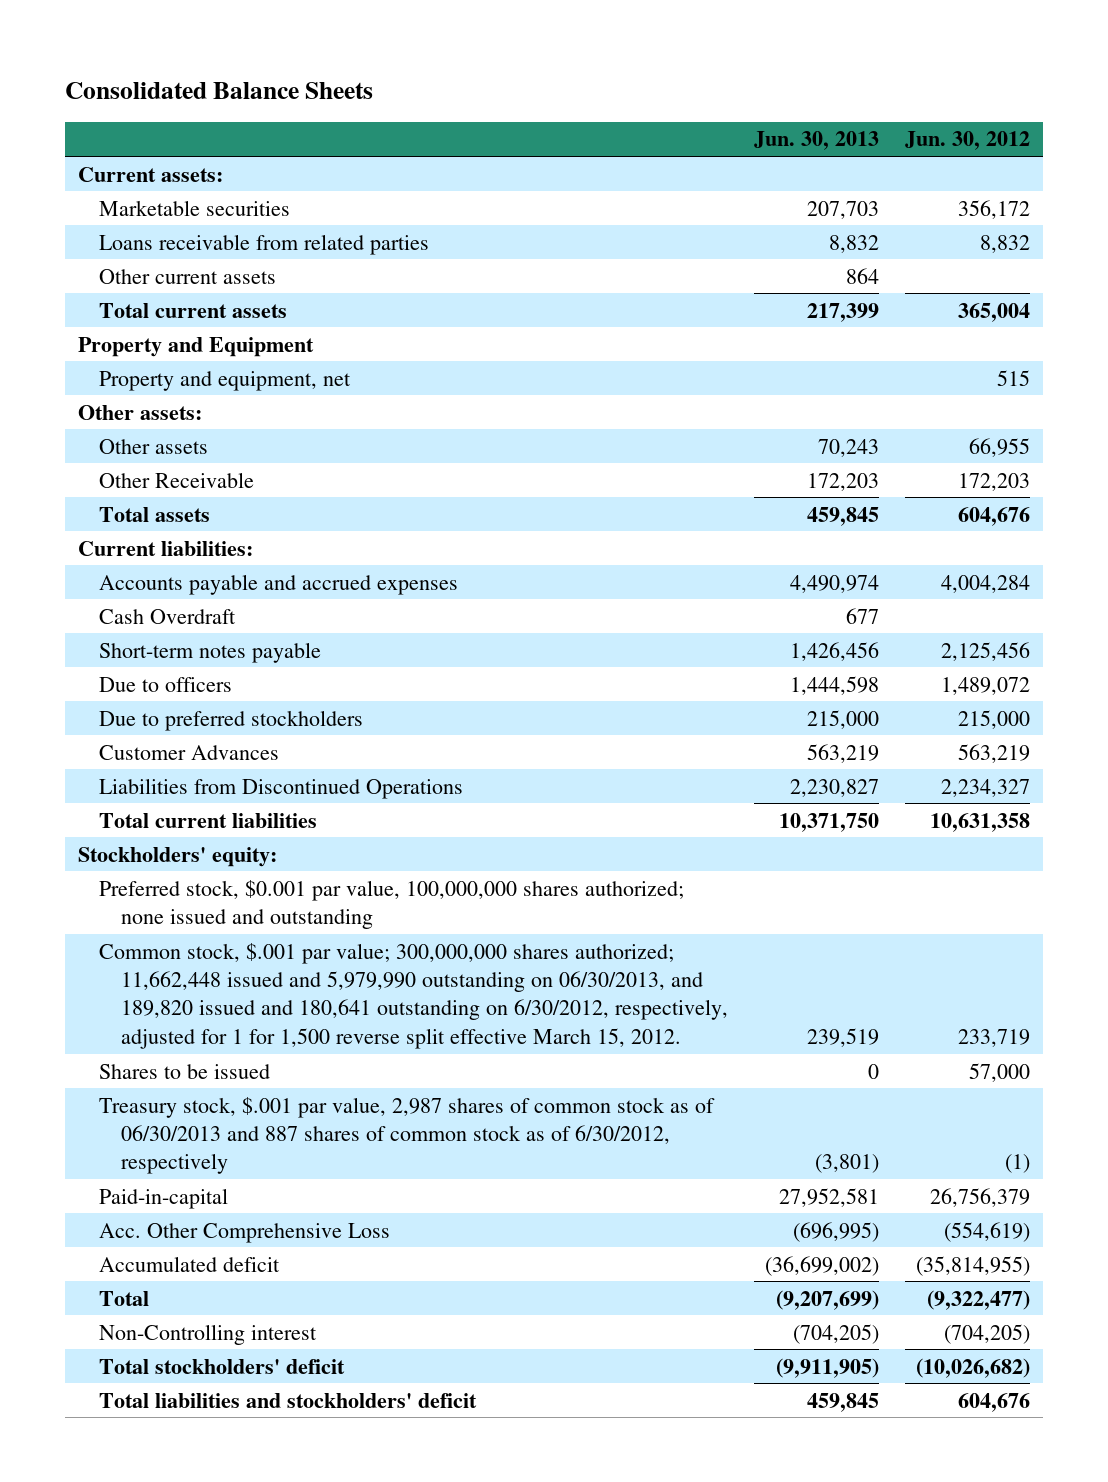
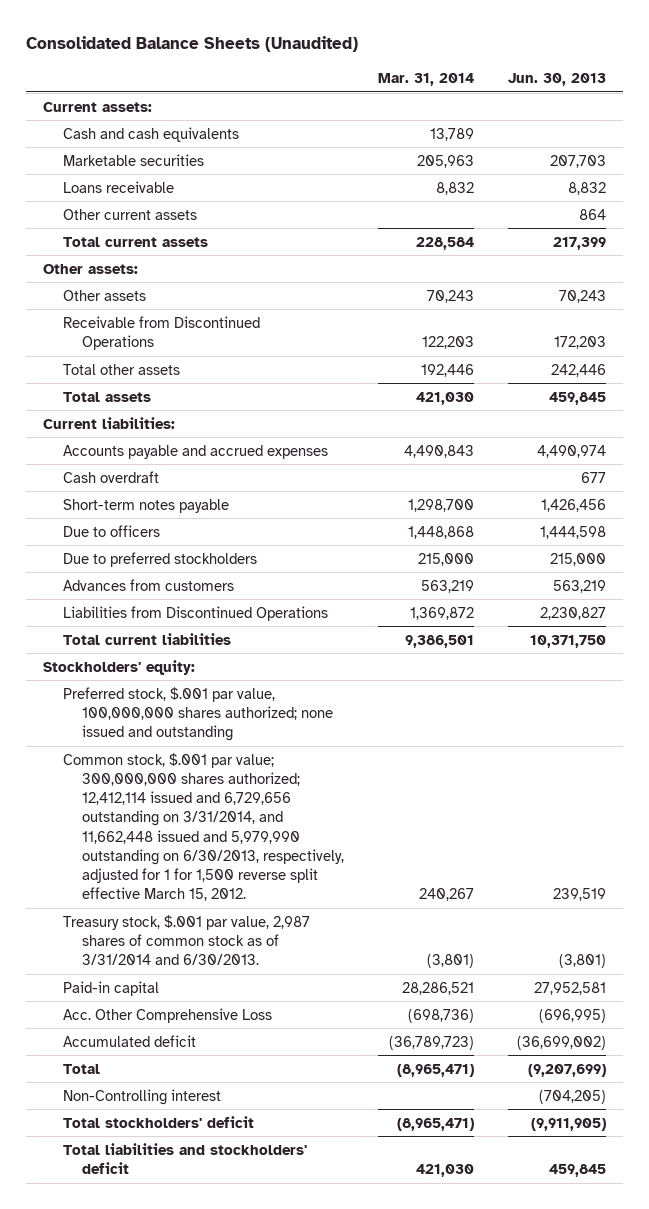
[64,82,373,100] Consolidated Balance Sheets -> [25,36,358,53] Consolidated Balance Sheets (Unaudited)
[905,131,1031,151] Jun. 30, 2012 -> none
none -> [378,73,475,87] Mar. 31, 2014
none -> [62,126,239,142] Cash and cash equivalents
[99,233,430,255] Loans receivable from related parties -> [62,180,174,193] Loans receivable
[78,336,315,357] Property and Equipment -> none
[99,370,352,391] Property and equipment, net -> none
[99,471,255,488] Other Receivable -> [62,315,260,351] Receivable from Discontinued Operations
none -> [62,363,180,375] Total other assets
[99,608,237,624] Cash Overdraft -> [62,470,159,483] Cash overdraft
[99,744,280,760] Customer Advances -> [62,578,234,591] Advances from customers
[99,1063,271,1079] Shares to be issued -> none
[99,879,685,929] Preferred stock, $0.001 par value, 100,000,000 shares authorized; none issued and outstanding -> [62,686,334,742] Preferred stock, $.001 par value, 100,000,000 shares authorized; none issued and outstanding
[99,942,728,1049] Common stock, $.001 par value; 300,000,000 shares authorized; 11,662,448 issued and 5,979,990 outstanding on 06/30/2013, and 189,820 issued and 180,641 outstanding on 6/30/2012, respectively, adjusted for 1 for 1,500 reverse split effective March 15, 2012. -> [62,752,345,902] Common stock, $.001 par value; 300,000,000 shares authorized; 12,412,114 issued and 6,729,656 outstanding on 3/31/2014, and 11,662,448 issued and 5,979,990 outstanding on 6/30/2013, respectively, adjusted for 1 for 1,500 reverse split effective March 15, 2012.
[99,1096,716,1175] Treasury stock, $.001 par value, 2,987 shares of common stock as of 06/30/2013 and 887 shares of common stock as of 6/30/2012, respectively -> [62,914,310,966] Treasury stock, $.001 par value, 2,987 shares of common stock as of 3/31/2014 and 6/30/2013.
[99,1187,229,1209] Paid-in-capital -> [62,980,159,996] Paid-in capital

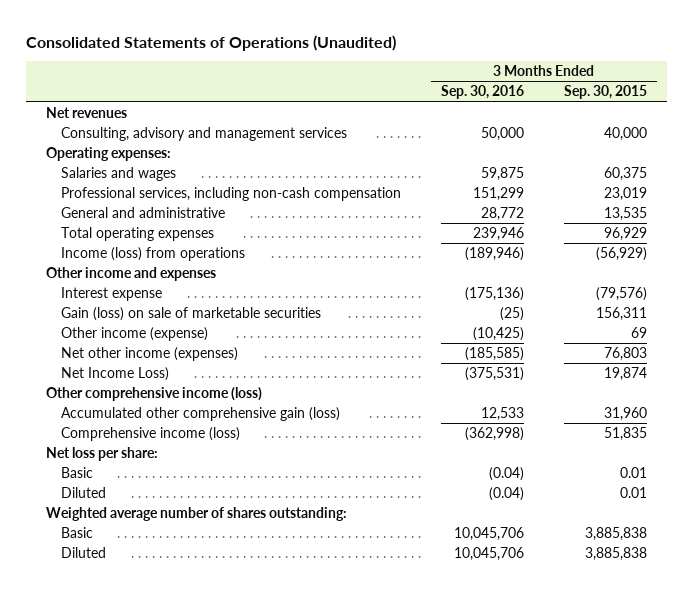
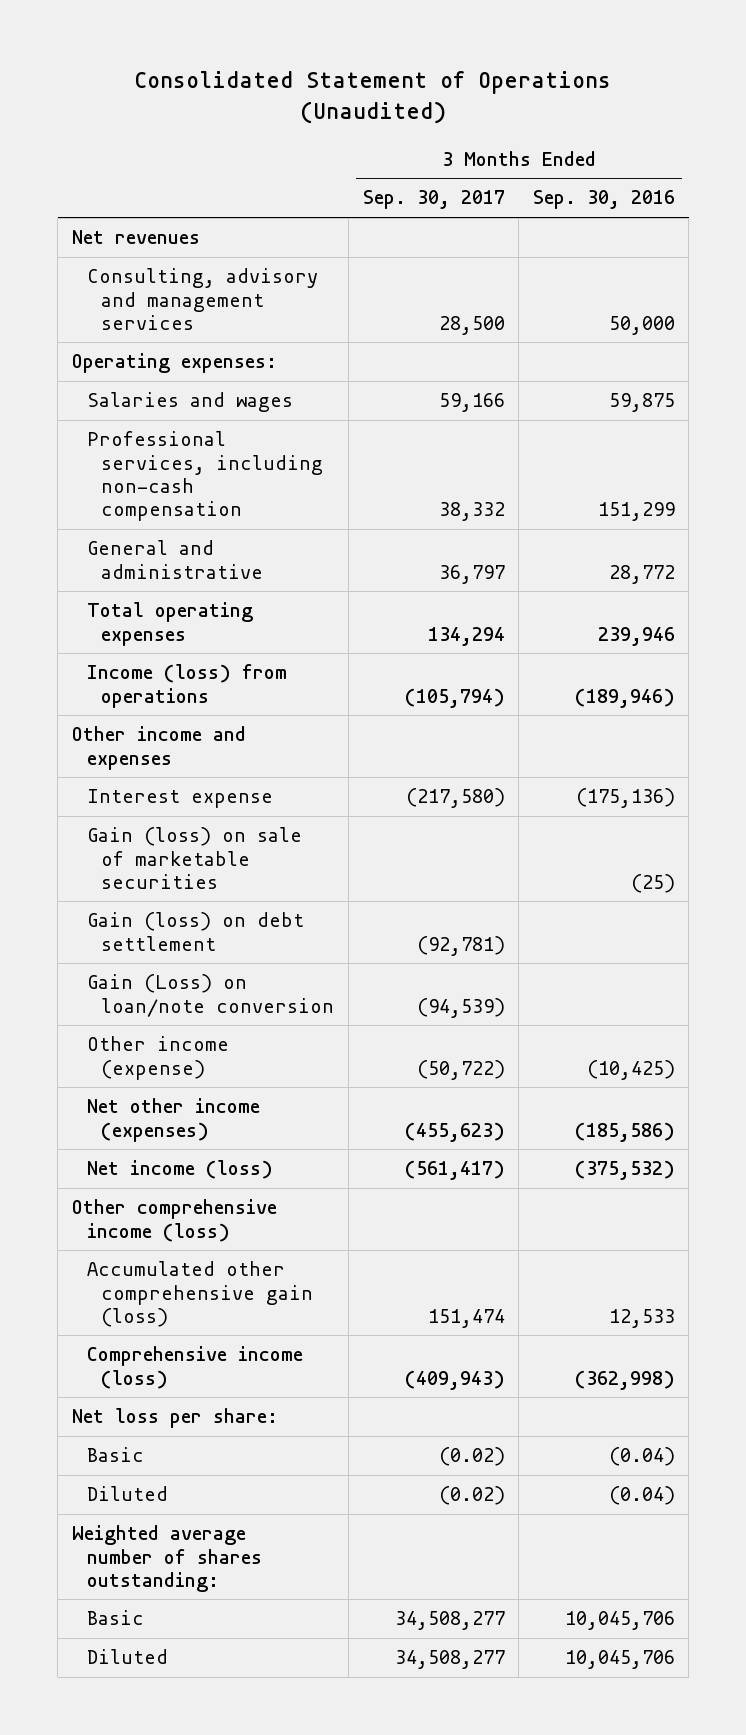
[26,34,397,51] Consolidated Statements of Operations (Unaudited) -> [134,71,612,125] Consolidated Statement of Operations (Unaudited)
[563,85,647,100] Sep. 30, 2015 -> none
none -> [362,190,505,210] Sep. 30, 2017
none -> [86,912,304,951] Gain (loss) on debt settlement
none -> [86,974,335,1017] Gain (Loss) on loan/note conversion
[464,347,524,362] (185,585) -> [574,1121,675,1142] (185,586)
[60,367,169,382] Net Income Loss) -> [86,1160,273,1180] Net income (loss)
[464,367,524,382] (375,531) -> [574,1160,675,1181] (375,532)

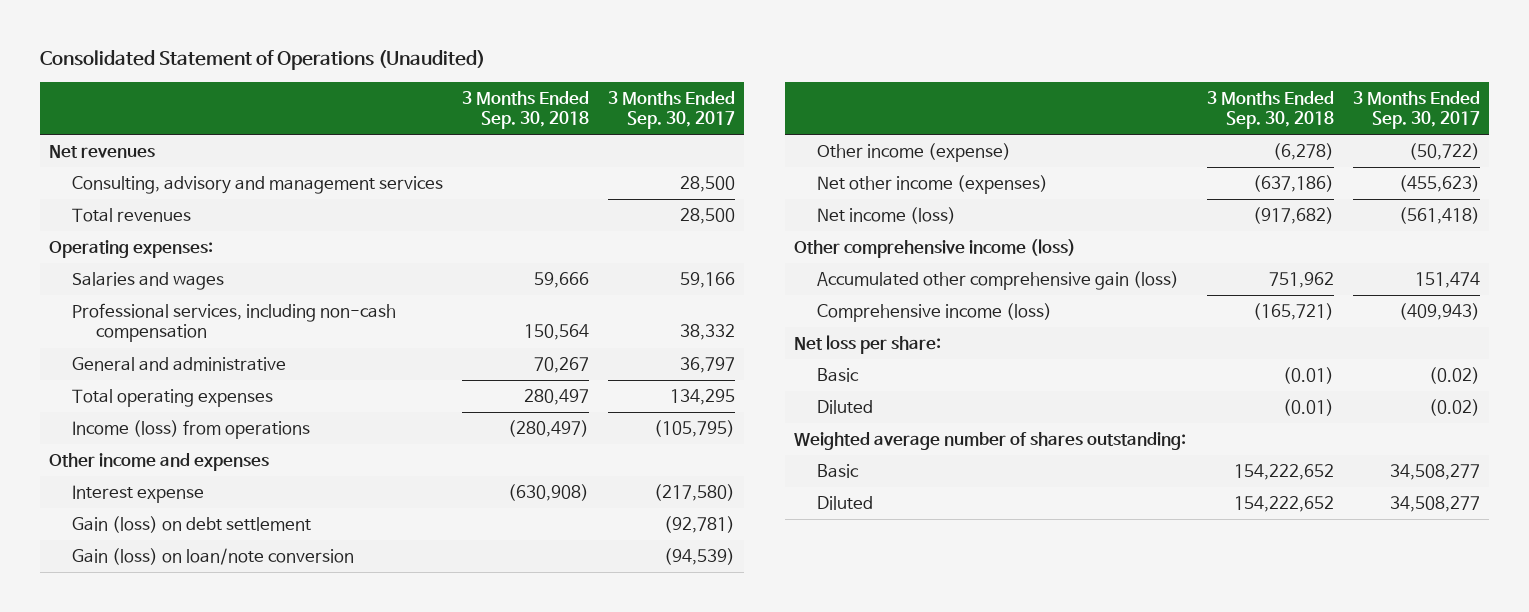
[532,190,675,210] Sep. 30, 2016 -> none
none -> [462,90,590,130] 3 Months Ended Sep. 30, 2018
none -> [72,208,192,223] Total revenues
[427,626,505,646] 134,294 -> [669,389,735,406] 134,295
[404,687,505,708] (105,794) -> [653,420,735,438] (105,795)
[86,827,302,889] Gain (loss) on sale of marketable securities -> none
[86,974,335,1017] Gain (Loss) on loan/note conversion -> [72,548,355,566] Gain (loss) on loan/note conversion
[404,1160,505,1181] (561,417) -> [1398,207,1480,225] (561,418)

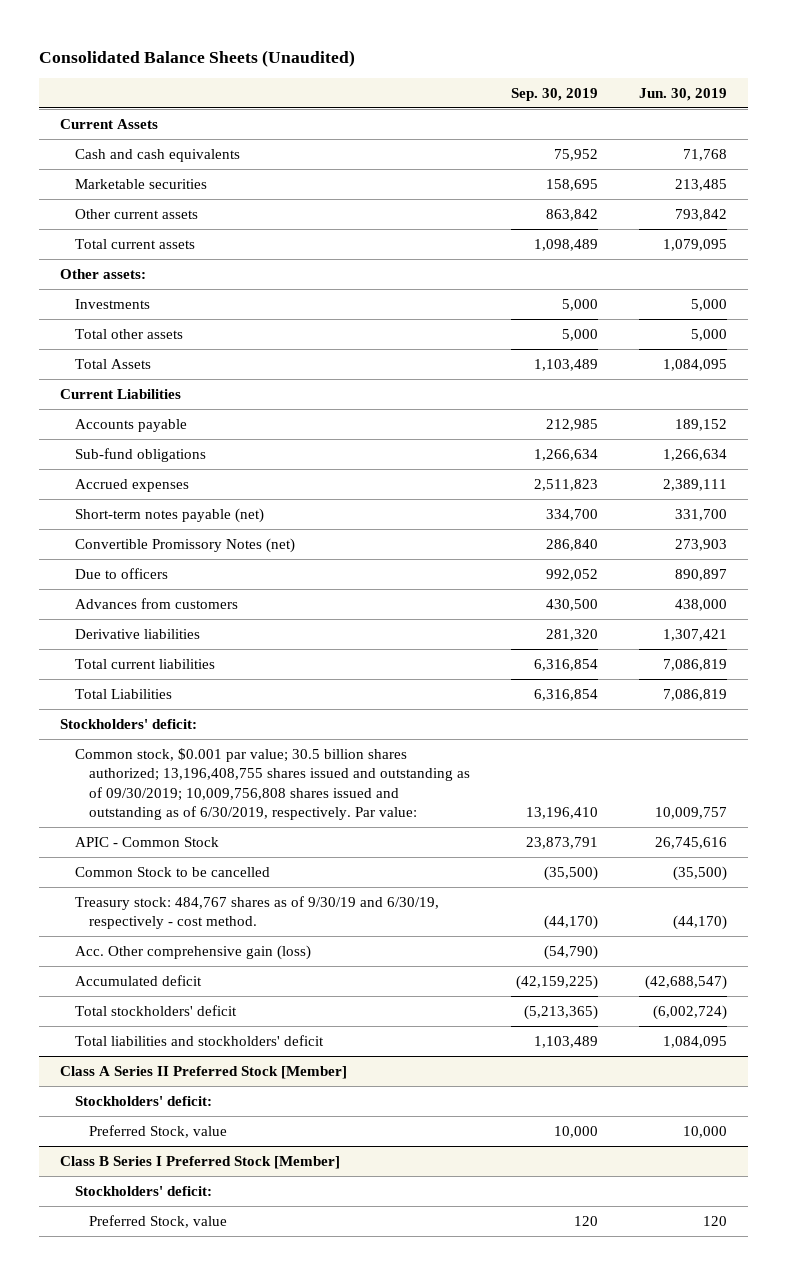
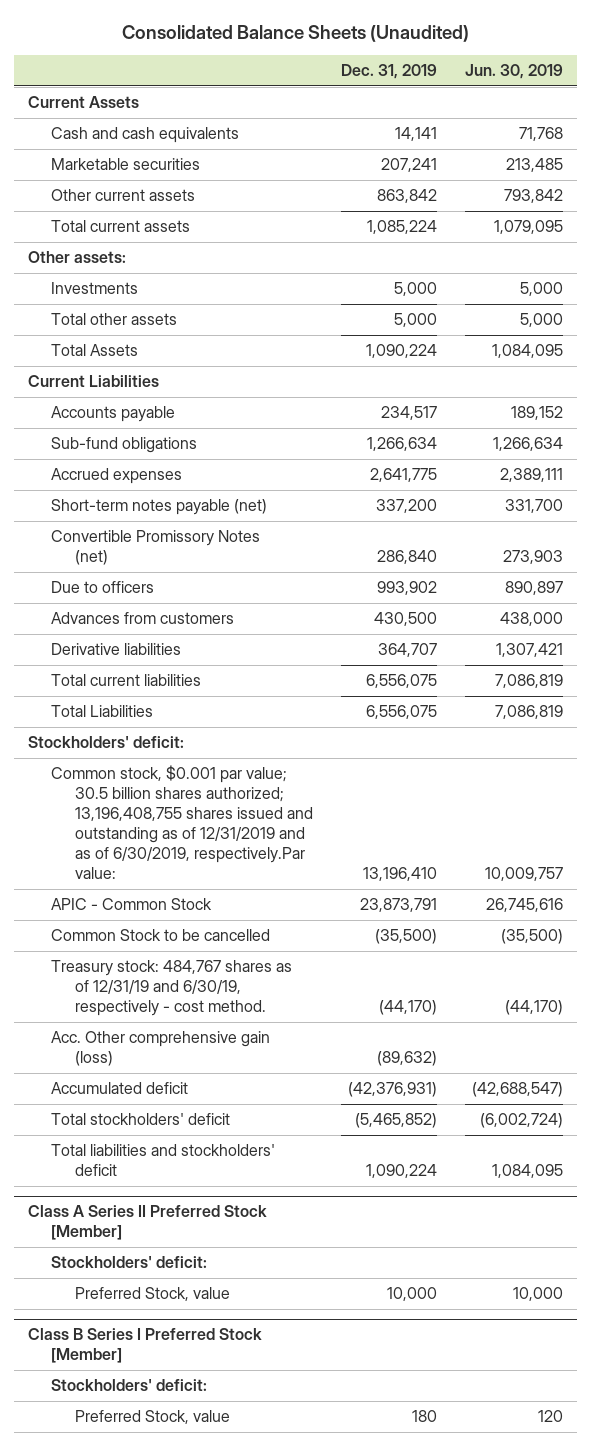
[511,87,599,101] Sep. 30, 2019 -> none
none -> [341,64,438,80] Dec. 31, 2019
[74,747,471,821] Common stock, $0.001 par value; 30.5 billion shares authorized; 13,196,408,755 shares issued and outstanding as of 09/30/2019; 10,009,756,808 shares issued and outstanding as of 6/30/2019, respectively. Par value: -> [51,765,313,880] Common stock, $0.001 par value; 30.5 billion shares authorized; 13,196,408,755 shares issued and outstanding as of 12/31/2019 and as of 6/30/2019, respectively.Par value:
[74,895,439,930] Treasury stock: 484,767 shares as of 9/30/19 and 6/30/19, respectively - cost method. -> [51,960,293,1017] Treasury stock: 484,767 shares as of 12/31/19 and 6/30/19, respectively - cost method.

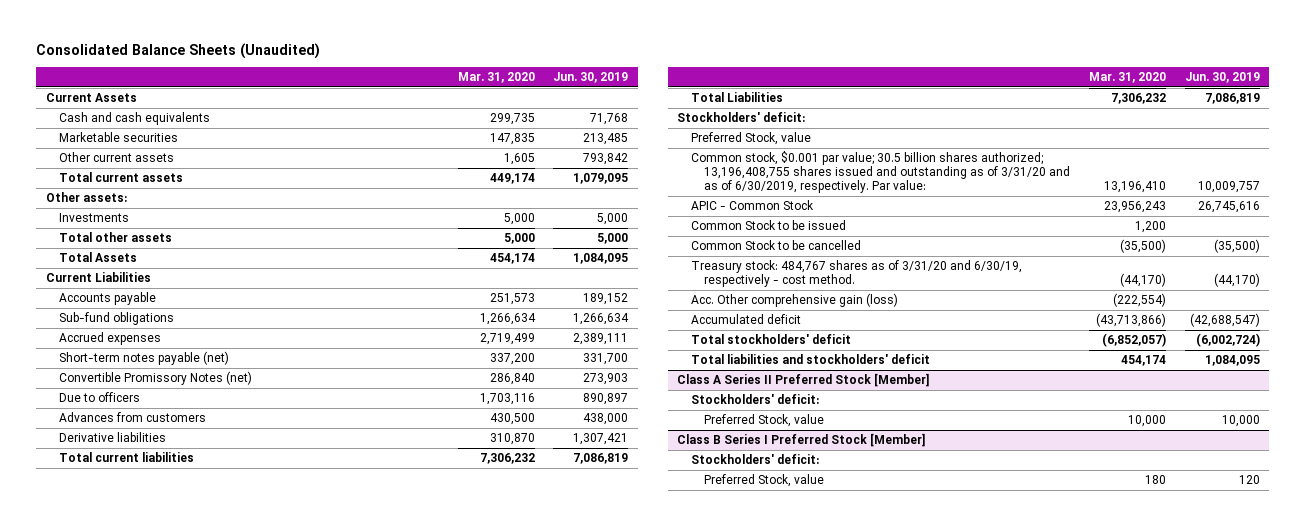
[341,64,438,80] Dec. 31, 2019 -> none
none -> [457,72,535,84] Mar. 31, 2020
none -> [690,132,811,146] Preferred Stock, value
[51,765,313,880] Common stock, $0.001 par value; 30.5 billion shares authorized; 13,196,408,755 shares issued and outstanding as of 12/31/2019 and as of 6/30/2019, respectively.Par value: -> [690,151,1071,194] Common stock, $0.001 par value; 30.5 billion shares authorized; 13,196,408,755 shares issued and outstanding as of 3/31/20 and as of 6/30/2019, respectively. Par value:
none -> [690,220,846,231] Common Stock to be issued
[51,960,293,1017] Treasury stock: 484,767 shares as of 12/31/19 and 6/30/19, respectively - cost method. -> [690,260,1022,288] Treasury stock: 484,767 shares as of 3/31/20 and 6/30/19, respectively - cost method.

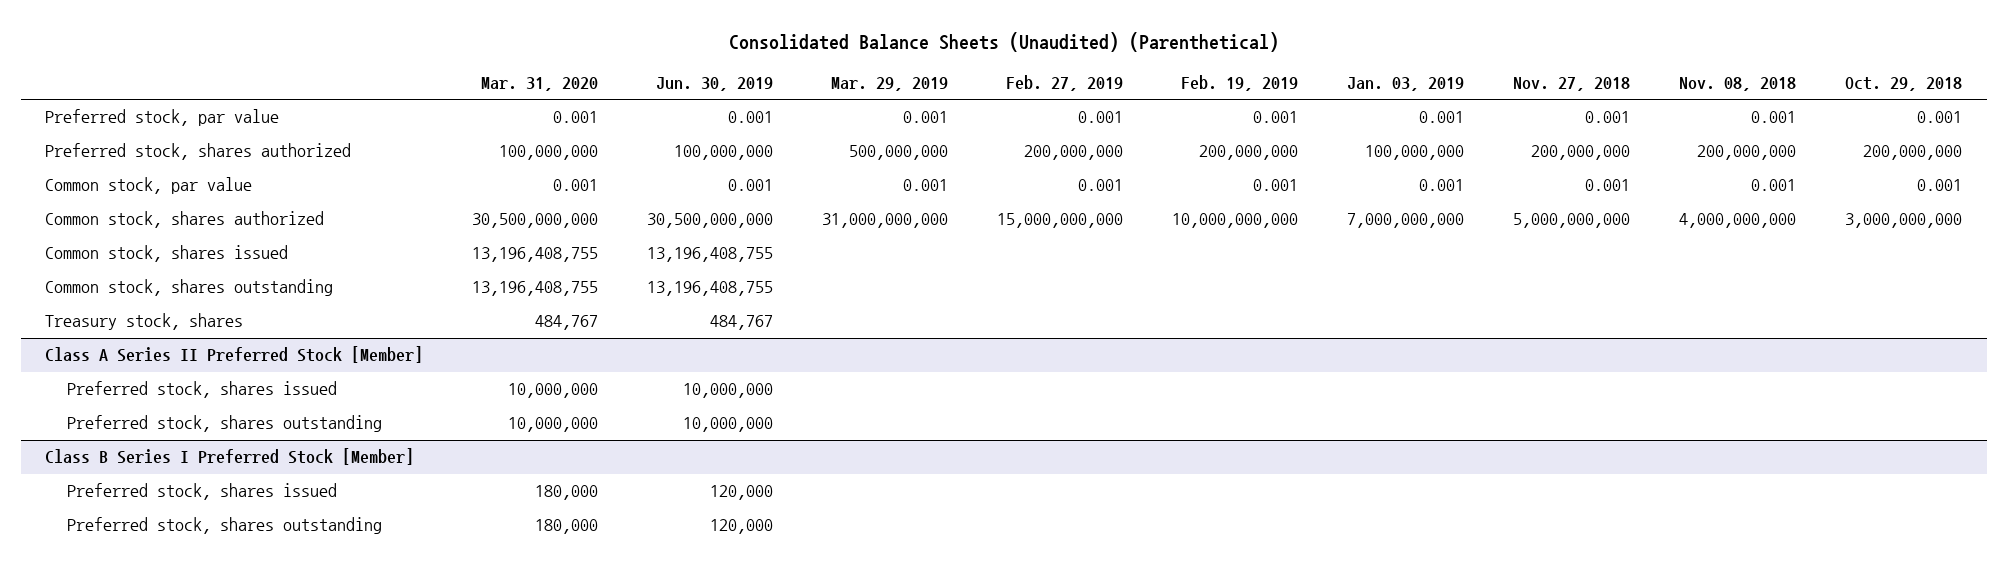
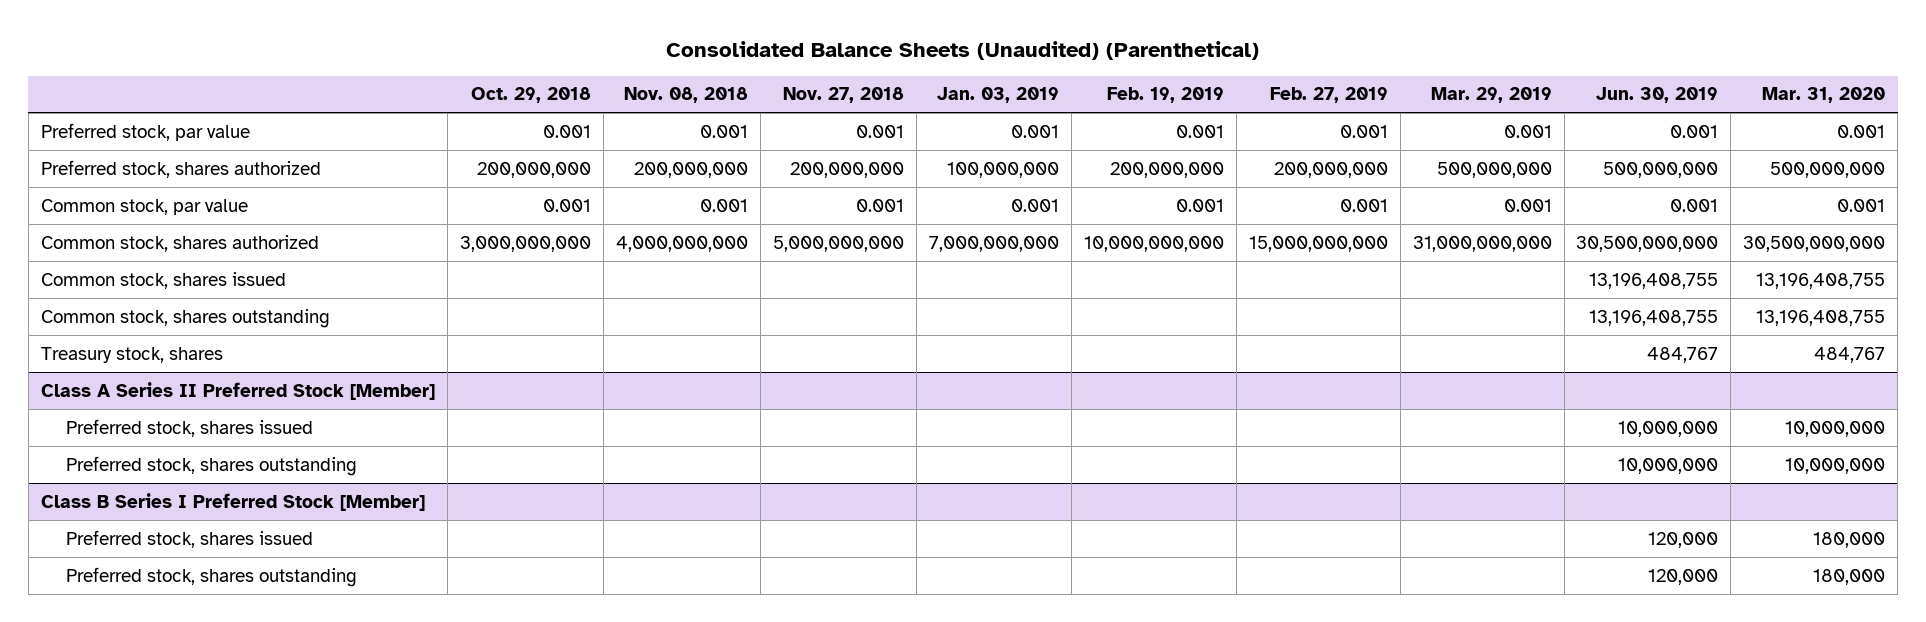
[499,145,599,161] 100,000,000 -> [1770,161,1886,178] 500,000,000
[674,145,774,161] 100,000,000 -> [1603,161,1719,178] 500,000,000

